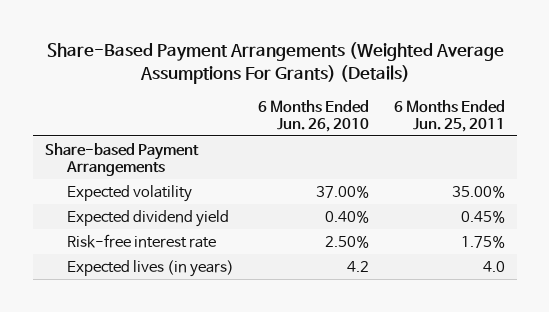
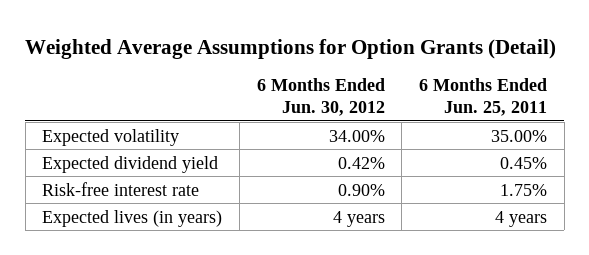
[46,41,504,85] Share-Based Payment Arrangements (Weighted Average Assumptions For Grants) (Details) -> [25,38,557,59] Weighted Average Assumptions for Option Grants (Detail)
[258,99,370,132] 6 Months Ended Jun. 26, 2010 -> none
none -> [256,78,385,117] 6 Months Ended Jun. 30, 2012
[44,142,199,176] Share-based Payment Arrangements -> none
[482,260,505,272] 4.0 -> [494,210,547,227] 4 years

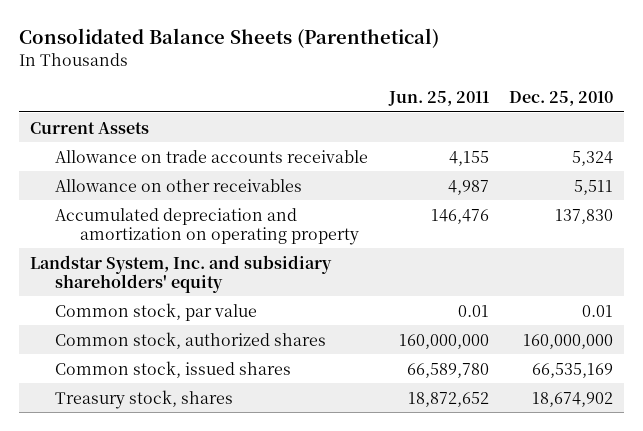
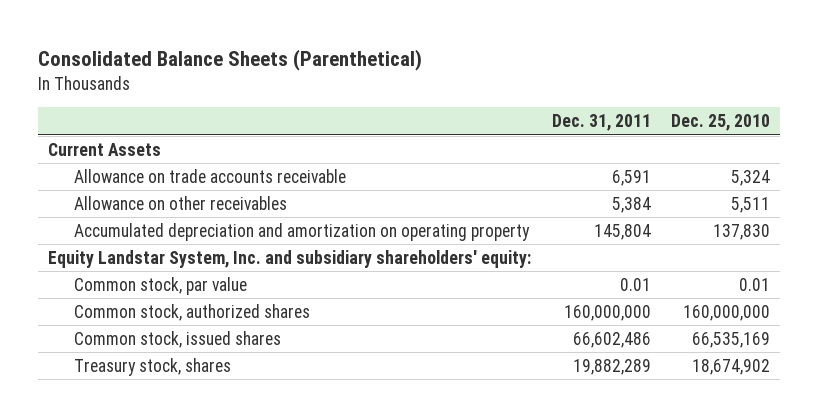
[387,90,489,106] Jun. 25, 2011 -> none
none -> [551,114,651,132] Dec. 31, 2011
[29,254,332,293] Landstar System, Inc. and subsidiary shareholders' equity -> [48,249,532,268] Equity Landstar System, Inc. and subsidiary shareholders' equity:

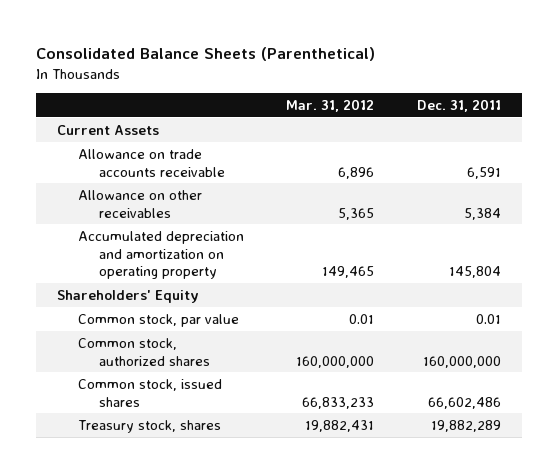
[670,114,770,132] Dec. 25, 2010 -> none
none -> [286,98,375,112] Mar. 31, 2012
[48,249,532,268] Equity Landstar System, Inc. and subsidiary shareholders' equity: -> [57,289,200,303] Shareholders' Equity

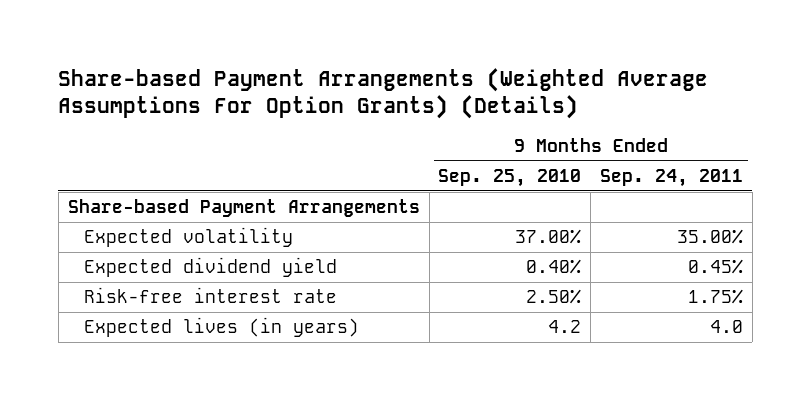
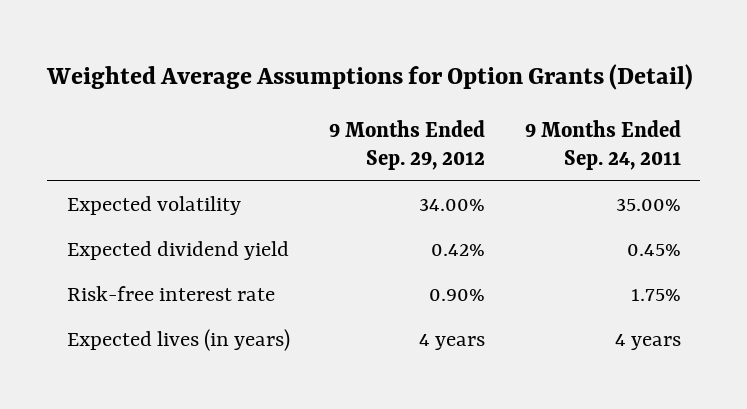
[58,67,709,120] Share-based Payment Arrangements (Weighted Average Assumptions For Option Grants) (Details) -> [45,63,693,90] Weighted Average Assumptions for Option Grants (Detail)
[438,169,582,188] Sep. 25, 2010 -> none
none -> [329,119,486,171] 9 Months Ended Sep. 29, 2012
[67,199,420,218] Share-based Payment Arrangements -> none
[709,320,743,334] 4.0 -> [614,334,681,351] 4 years

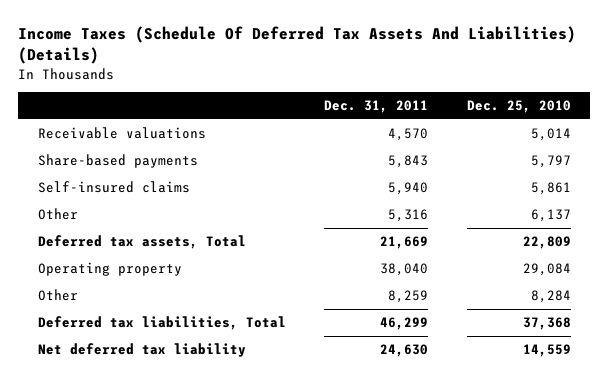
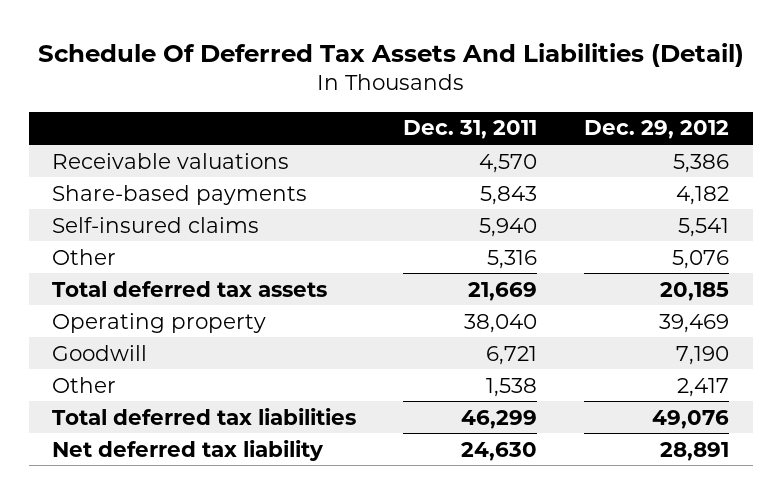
[18,26,577,65] Income Taxes (Schedule Of Deferred Tax Assets And Liabilities) (Details) -> [37,42,744,67] Schedule Of Deferred Tax Assets And Liabilities (Detail)
[467,100,572,114] Dec. 25, 2010 -> none
none -> [584,120,730,140] Dec. 29, 2012
[37,235,246,250] Deferred tax assets, Total -> [52,280,328,297] Total deferred tax assets
none -> [52,344,148,361] Goodwill
[388,290,429,304] 8,259 -> [486,377,538,397] 1,538
[37,316,286,331] Deferred tax liabilities, Total -> [52,407,357,425] Total deferred tax liabilities

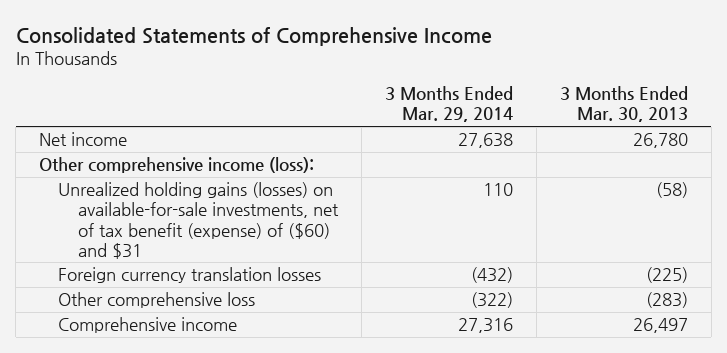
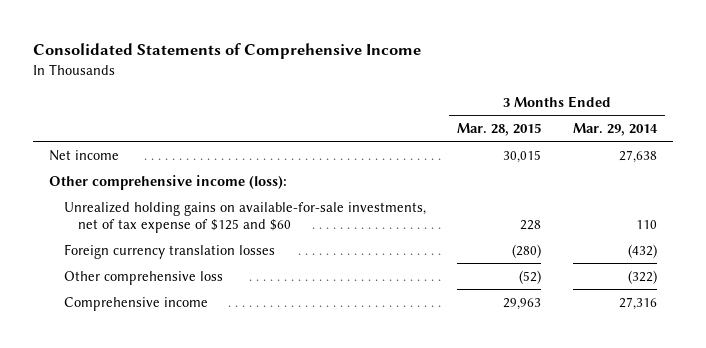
[559,86,688,123] 3 Months Ended Mar. 30, 2013 -> none
none -> [457,122,542,136] Mar. 28, 2015
[58,182,339,259] Unrealized holding gains (losses) on available-for-sale investments, net of tax benefit (expense) of ($60) and $31 -> [63,201,426,234] Unrealized holding gains on available-for-sale investments, net of tax expense of $125 and $60

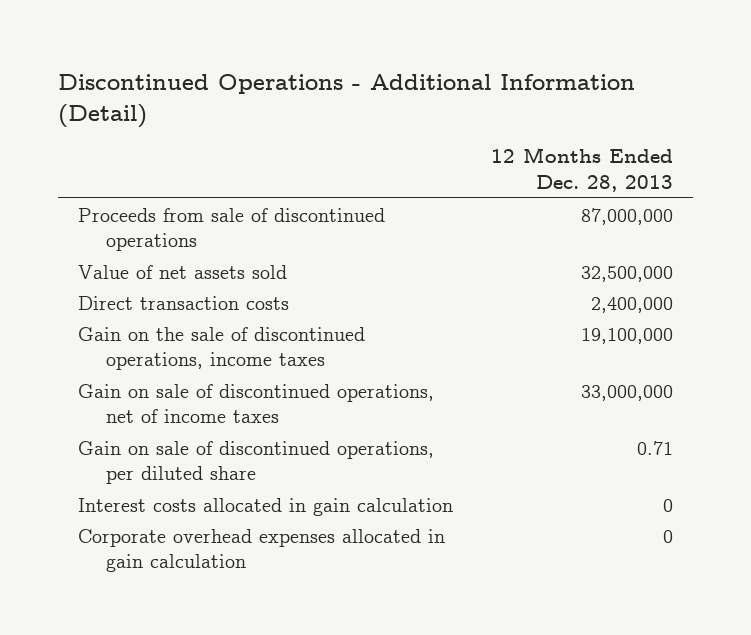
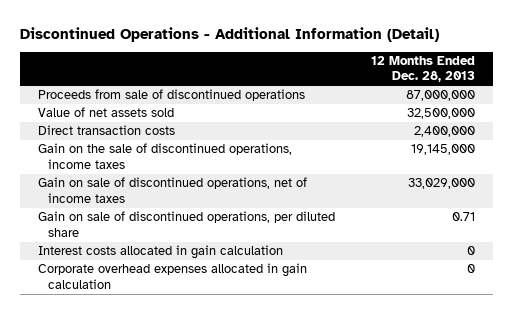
[581,327,674,344] 19,100,000 -> [410,144,475,156] 19,145,000
[581,384,674,401] 33,000,000 -> [407,178,475,190] 33,029,000

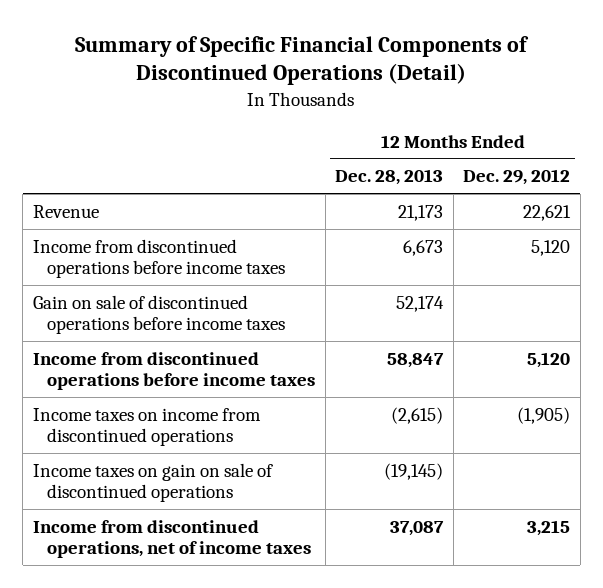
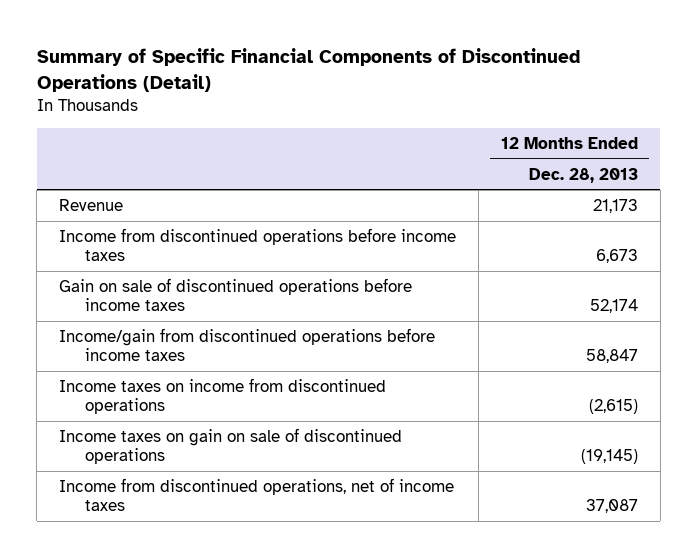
[463,169,571,186] Dec. 29, 2012 -> none
[32,351,316,391] Income from discontinued operations before income taxes -> [59,327,436,362] Income/gain from discontinued operations before income taxes

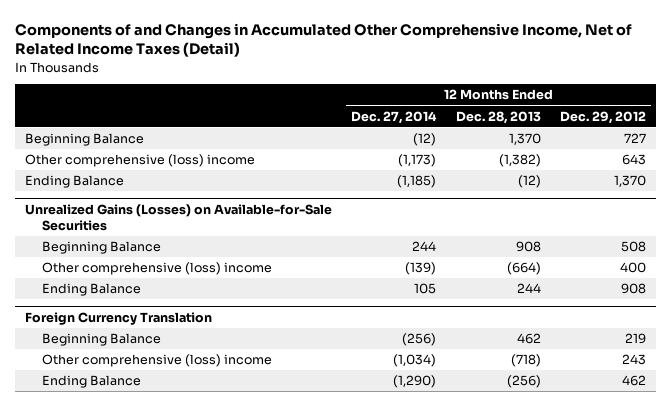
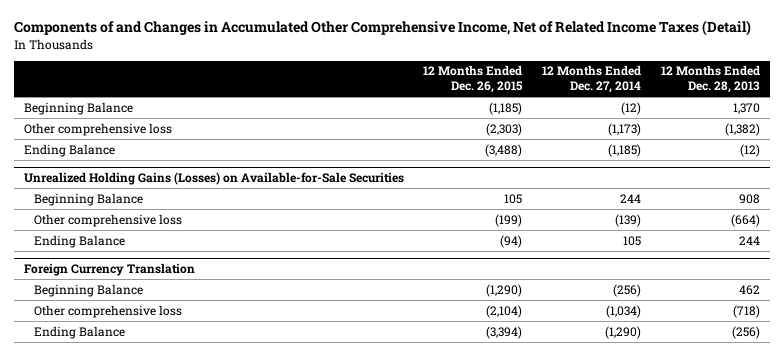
[560,110,647,124] Dec. 29, 2012 -> none
none -> [423,65,524,94] 12 Months Ended Dec. 26, 2015
[24,154,255,168] Other comprehensive (loss) income -> [23,122,172,136] Other comprehensive loss
[24,204,332,232] Unrealized Gains (Losses) on Available-for-Sale Securities -> [23,172,404,186] Unrealized Holding Gains (Losses) on Available-for-Sale Securities
[41,262,272,276] Other comprehensive (loss) income -> [33,213,182,227] Other comprehensive loss
[41,354,272,368] Other comprehensive (loss) income -> [33,304,182,318] Other comprehensive loss

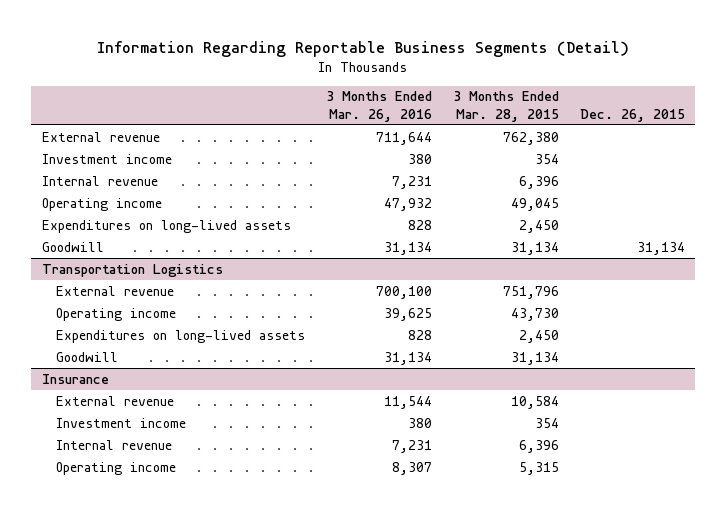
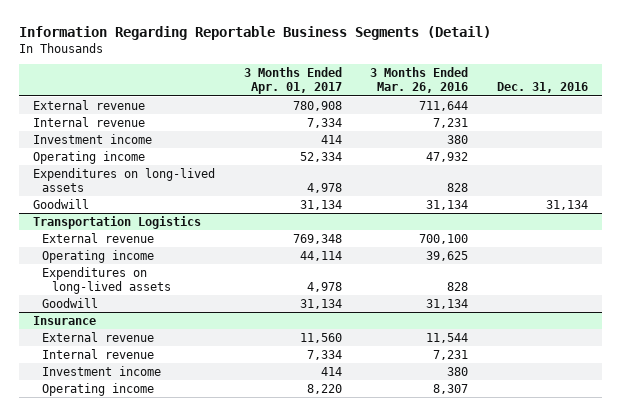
[452,91,559,122] 3 Months Ended Mar. 28, 2015 -> none
[579,108,685,122] Dec. 26, 2015 -> none
none -> [243,67,342,95] 3 Months Ended Apr. 01, 2017
none -> [496,82,588,94] Dec. 31, 2016
[41,153,172,164] Investment income -> [33,133,153,144] Investment income
[55,417,186,428] Investment income -> [42,365,162,376] Investment income

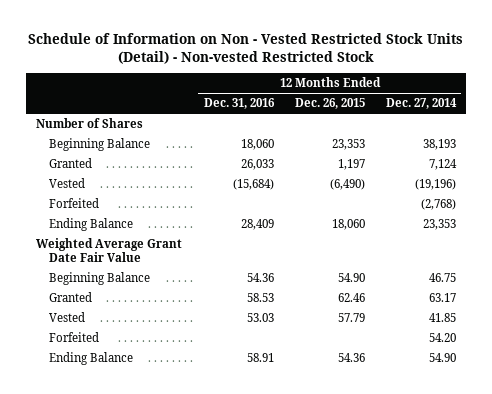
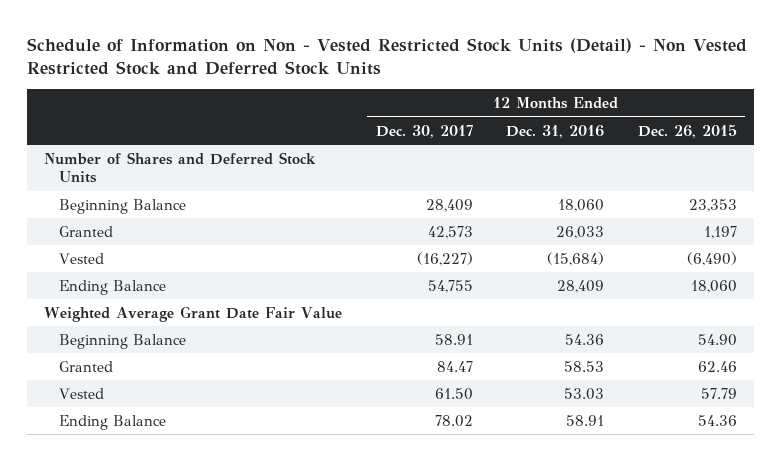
[28,32,464,64] Schedule of Information on Non - Vested Restricted Stock Units (Detail) - Non-vested Restricted Stock -> [27,37,748,76] Schedule of Information on Non - Vested Restricted Stock Units (Detail) - Non Vested Restricted Stock and Deferred Stock Units
[385,98,457,110] Dec. 27, 2014 -> none
none -> [375,124,473,138] Dec. 30, 2017
[36,118,144,129] Number of Shares -> [43,151,316,184] Number of Shares and Deferred Stock Units
[49,198,100,209] Forfeited -> none
[49,332,100,343] Forfeited -> none

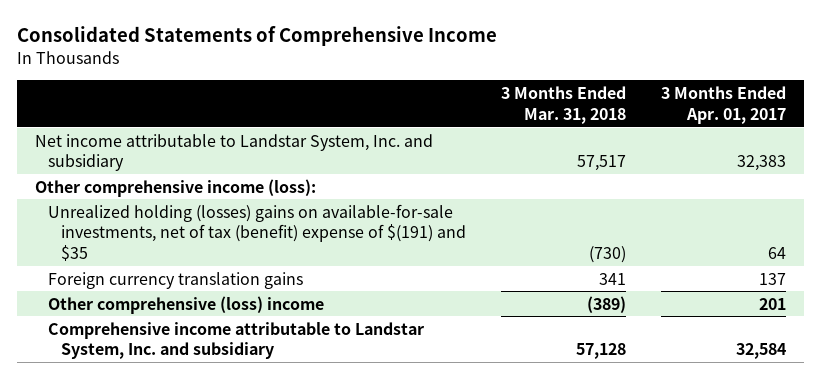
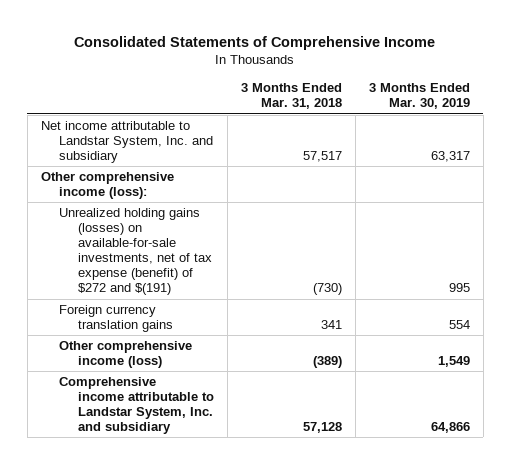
[661,85,787,124] 3 Months Ended Apr. 01, 2017 -> none
none -> [368,83,470,110] 3 Months Ended Mar. 30, 2019
[48,203,467,262] Unrealized holding (losses) gains on available-for-sale investments, net of tax (benefit) expense of $(191) and $35 -> [59,208,212,296] Unrealized holding gains (losses) on available-for-sale investments, net of tax expense (benefit) of $272 and $(191)
[48,295,325,314] Other comprehensive (loss) income -> [59,341,193,369] Other comprehensive income (loss)

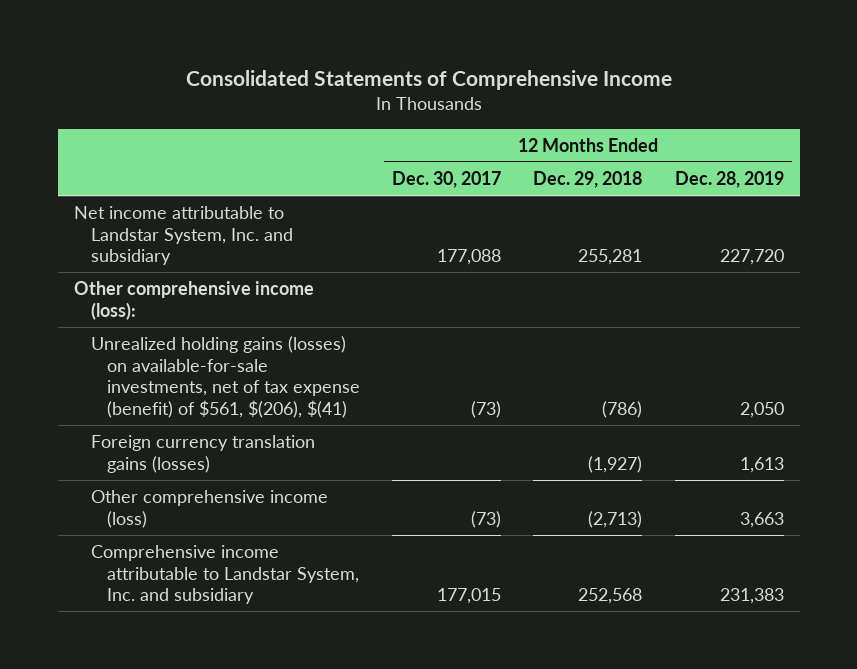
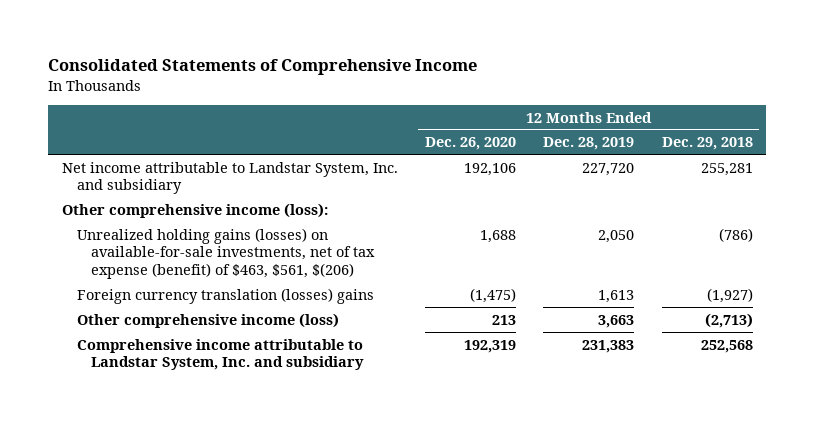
[392,171,502,189] Dec. 30, 2017 -> none
none -> [425,137,517,151] Dec. 26, 2020
[90,336,361,418] Unrealized holding gains (losses) on available-for-sale investments, net of tax expense (benefit) of $561, $(206), $(41) -> [76,227,376,280] Unrealized holding gains (losses) on available-for-sale investments, net of tax expense (benefit) of $463, $561, $(206)
[90,435,315,473] Foreign currency translation gains (losses) -> [76,287,374,304] Foreign currency translation (losses) gains

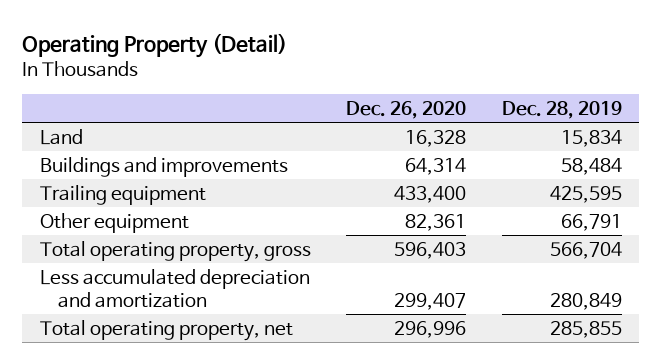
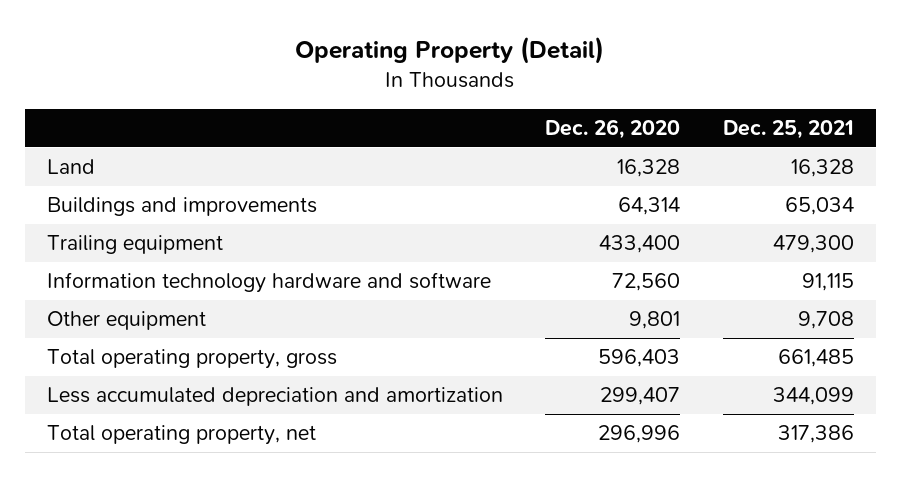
[501,100,622,119] Dec. 28, 2019 -> none
none -> [723,119,855,139] Dec. 25, 2021
none -> [46,272,491,294] Information technology hardware and software
[405,213,467,231] 82,361 -> [629,311,681,330] 9,801

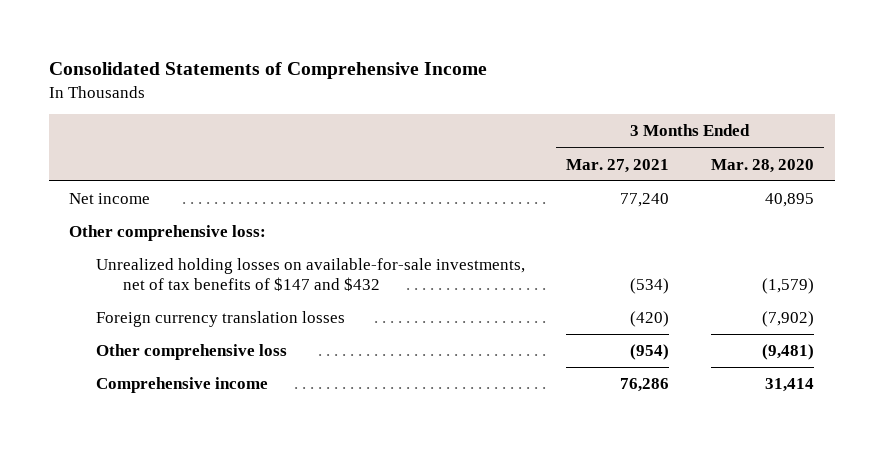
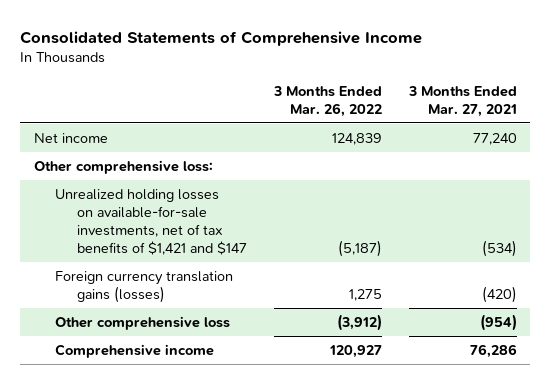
[710,158,814,173] Mar. 28, 2020 -> none
none -> [273,85,383,117] 3 Months Ended Mar. 26, 2022
[96,258,526,292] Unrealized holding losses on available-for-sale investments, net of tax benefits of $147 and $432 -> [55,188,248,255] Unrealized holding losses on available-for-sale investments, net of tax benefits of $1,421 and $147
[96,311,346,328] Foreign currency translation losses -> [55,270,234,303] Foreign currency translation gains (losses)

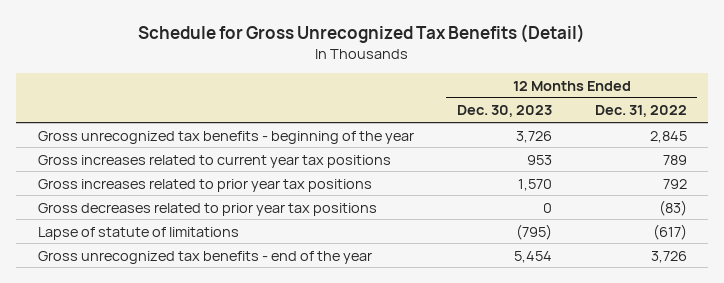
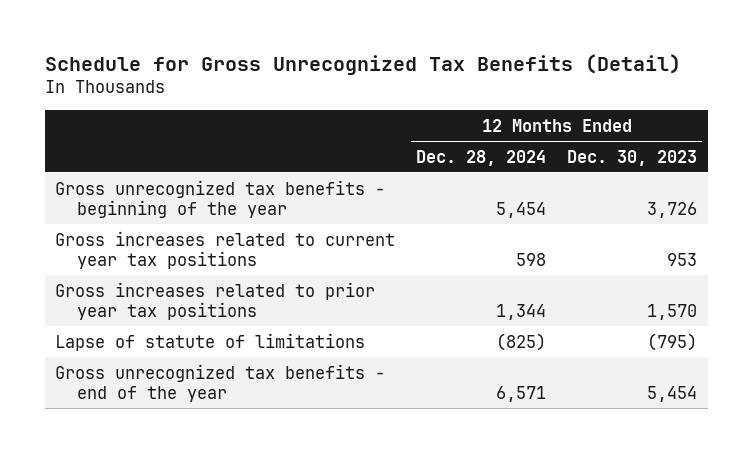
[594,105,687,118] Dec. 31, 2022 -> none
none -> [416,149,547,166] Dec. 28, 2024
[37,202,377,216] Gross decreases related to prior year tax positions -> none

